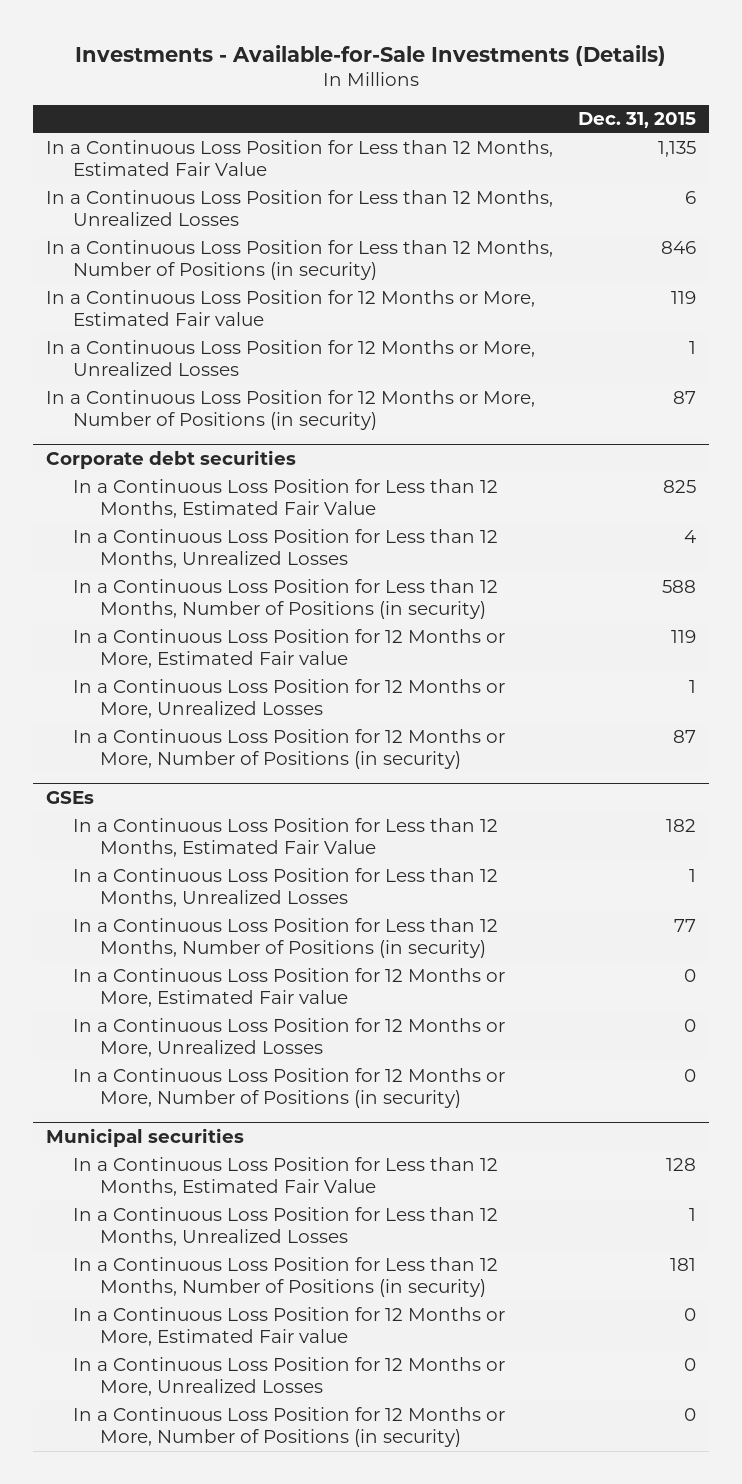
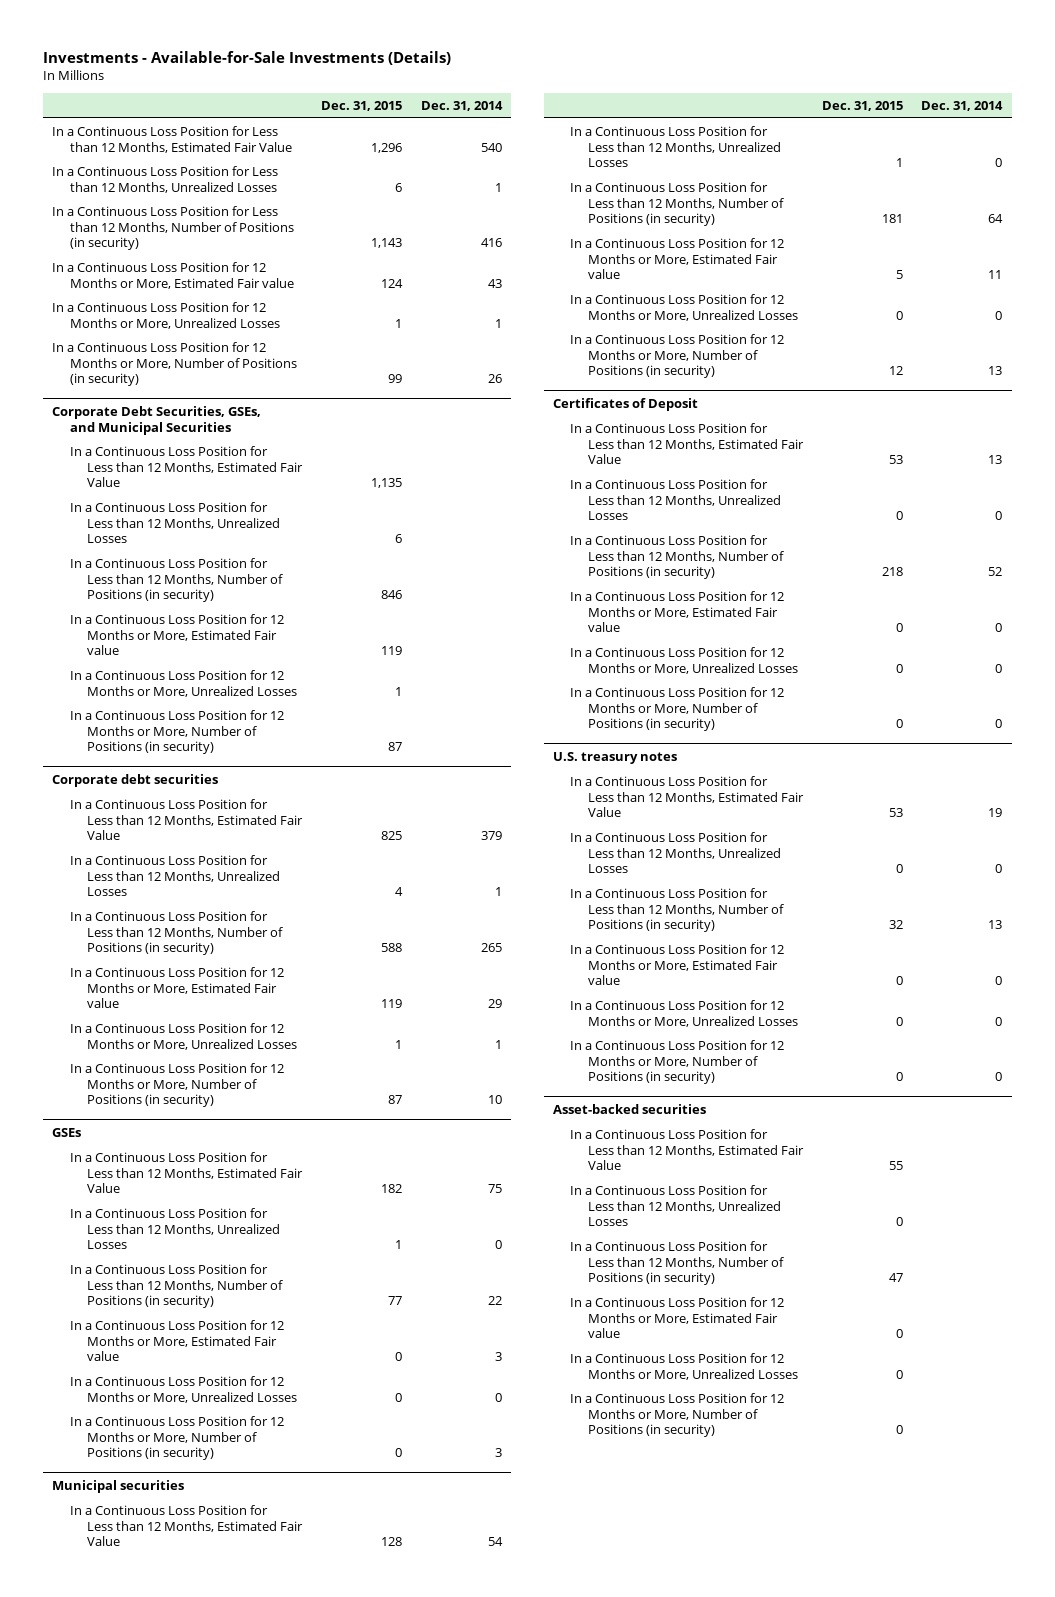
none -> [420,101,503,112] Dec. 31, 2014
none -> [52,125,292,153] In a Continuous Loss Position for Less than 12 Months, Estimated Fair Value
none -> [52,165,279,193] In a Continuous Loss Position for Less than 12 Months, Unrealized Losses
none -> [52,205,294,251] In a Continuous Loss Position for Less than 12 Months, Number of Positions (in security)
none -> [52,261,294,289] In a Continuous Loss Position for 12 Months or More, Estimated Fair value
none -> [52,301,280,329] In a Continuous Loss Position for 12 Months or More, Unrealized Losses
none -> [52,341,297,387] In a Continuous Loss Position for 12 Months or More, Number of Positions (in security)
none -> [52,405,262,435] Corporate Debt Securities, GSEs, and Municipal Securities
none -> [570,237,785,280] In a Continuous Loss Position for 12 Months or More, Estimated Fair value
none -> [570,293,798,321] In a Continuous Loss Position for 12 Months or More, Unrealized Losses
none -> [570,333,785,379] In a Continuous Loss Position for 12 Months or More, Number of Positions (in security)
none -> [552,397,698,411] Certificates of Deposit
none -> [570,422,804,465] In a Continuous Loss Position for Less than 12 Months, Estimated Fair Value
none -> [570,478,781,521] In a Continuous Loss Position for Less than 12 Months, Unrealized Losses
none -> [570,534,784,580] In a Continuous Loss Position for Less than 12 Months, Number of Positions (in security)
none -> [552,751,677,764] U.S. treasury notes
none -> [570,775,804,818] In a Continuous Loss Position for Less than 12 Months, Estimated Fair Value
none -> [570,831,781,874] In a Continuous Loss Position for Less than 12 Months, Unrealized Losses
none -> [570,887,784,933] In a Continuous Loss Position for Less than 12 Months, Number of Positions (in security)
none -> [570,943,785,986] In a Continuous Loss Position for 12 Months or More, Estimated Fair value
none -> [570,999,798,1027] In a Continuous Loss Position for 12 Months or More, Unrealized Losses
none -> [570,1039,785,1085] In a Continuous Loss Position for 12 Months or More, Number of Positions (in security)
none -> [552,1103,706,1114] Asset-backed securities
none -> [570,1128,804,1171] In a Continuous Loss Position for Less than 12 Months, Estimated Fair Value
none -> [570,1184,781,1227] In a Continuous Loss Position for Less than 12 Months, Unrealized Losses
none -> [570,1240,784,1286] In a Continuous Loss Position for Less than 12 Months, Number of Positions (in security)
none -> [570,1296,785,1339] In a Continuous Loss Position for 12 Months or More, Estimated Fair value
none -> [570,1352,798,1380] In a Continuous Loss Position for 12 Months or More, Unrealized Losses
none -> [570,1392,785,1438] In a Continuous Loss Position for 12 Months or More, Number of Positions (in security)

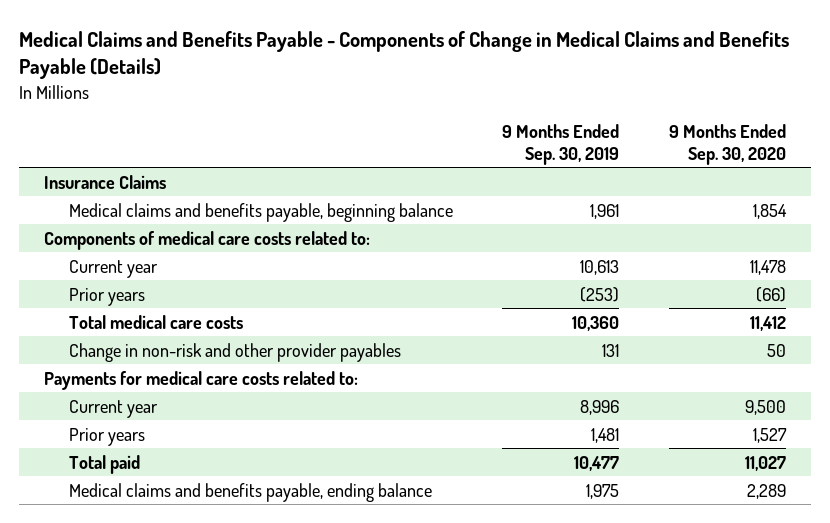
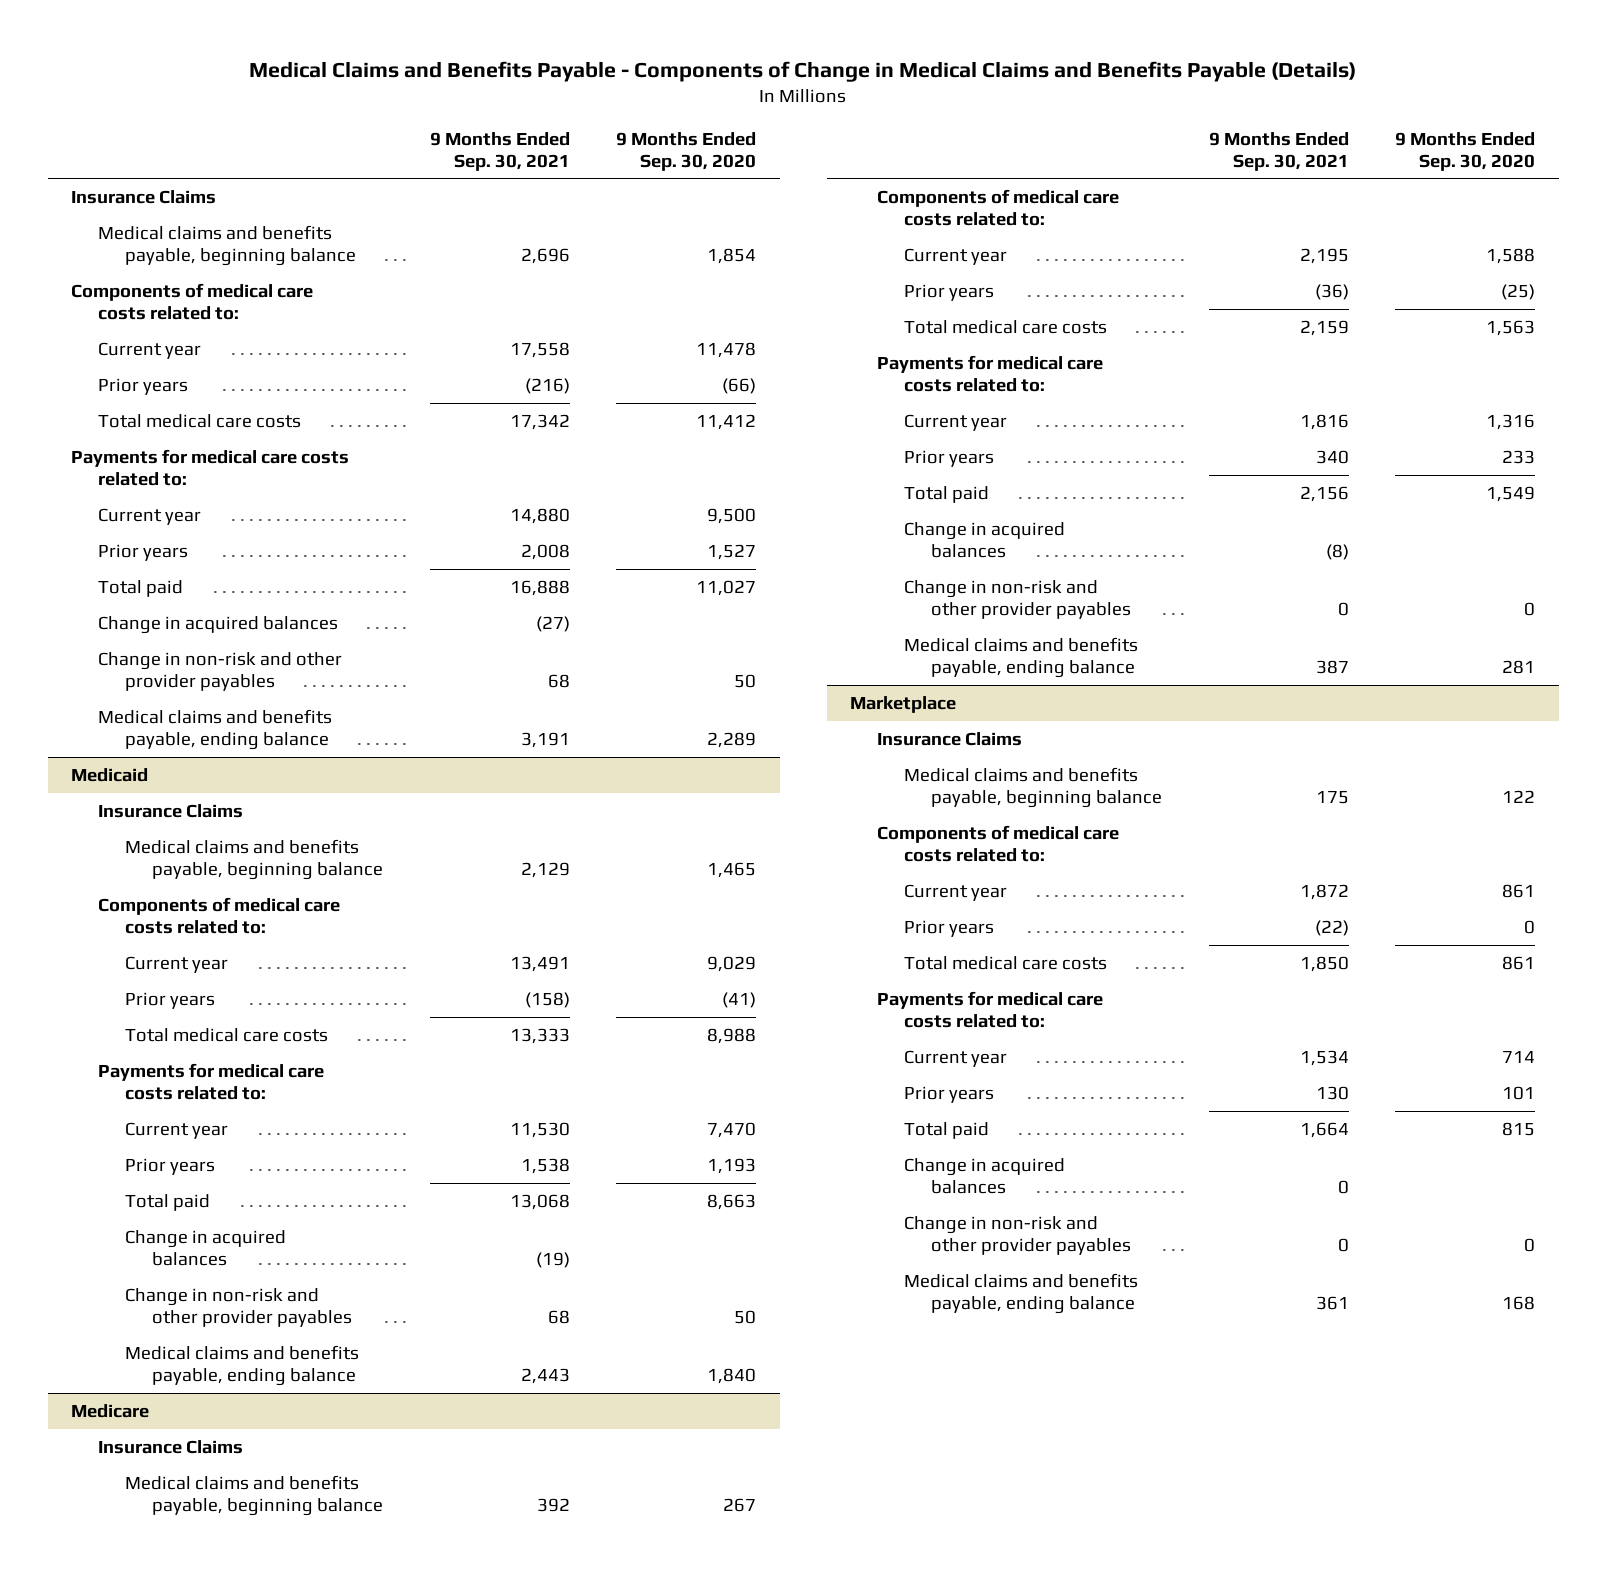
[502,123,620,165] 9 Months Ended Sep. 30, 2019 -> none
none -> [429,131,570,171] 9 Months Ended Sep. 30, 2021
none -> [98,615,339,634] Change in acquired balances
[68,342,401,362] Change in non-risk and other provider payables -> [98,651,343,692] Change in non-risk and other provider payables
none -> [70,767,148,782] Medicaid
none -> [98,803,244,818] Insurance Claims
none -> [125,838,384,881] Medical claims and benefits payable, beginning balance
none -> [98,896,341,935] Components of medical care costs related to:
none -> [125,955,229,973] Current year
none -> [125,991,216,1009] Prior years
none -> [125,1027,329,1042] Total medical care costs
none -> [98,1062,325,1101] Payments for medical care costs related to:
none -> [125,1121,229,1139] Current year
none -> [125,1157,216,1175] Prior years
none -> [125,1193,211,1211] Total paid
none -> [125,1229,287,1267] Change in acquired balances
none -> [125,1287,353,1328] Change in non-risk and other provider payables
none -> [125,1344,360,1387] Medical claims and benefits payable, ending balance
none -> [70,1403,149,1418] Medicare
none -> [98,1439,244,1454] Insurance Claims
none -> [125,1474,384,1517] Medical claims and benefits payable, beginning balance
none -> [876,188,1119,227] Components of medical care costs related to:
none -> [904,247,1008,265] Current year
none -> [904,283,995,301] Prior years
none -> [904,319,1108,334] Total medical care costs
none -> [876,354,1103,393] Payments for medical care costs related to:
none -> [904,413,1008,431] Current year
none -> [904,449,995,467] Prior years
none -> [904,485,990,503] Total paid
none -> [904,521,1066,559] Change in acquired balances
none -> [904,579,1132,620] Change in non-risk and other provider payables
none -> [904,636,1139,679] Medical claims and benefits payable, ending balance
none -> [849,695,956,713] Marketplace
none -> [876,731,1022,746] Insurance Claims
none -> [904,766,1163,809] Medical claims and benefits payable, beginning balance
none -> [876,824,1119,863] Components of medical care costs related to:
none -> [904,883,1008,901] Current year
none -> [904,919,995,937] Prior years
none -> [904,955,1108,970] Total medical care costs
none -> [876,990,1103,1029] Payments for medical care costs related to:
none -> [904,1049,1008,1067] Current year
none -> [904,1085,995,1103] Prior years
none -> [904,1121,990,1139] Total paid
none -> [904,1157,1066,1195] Change in acquired balances
none -> [904,1215,1132,1256] Change in non-risk and other provider payables
none -> [904,1272,1139,1315] Medical claims and benefits payable, ending balance

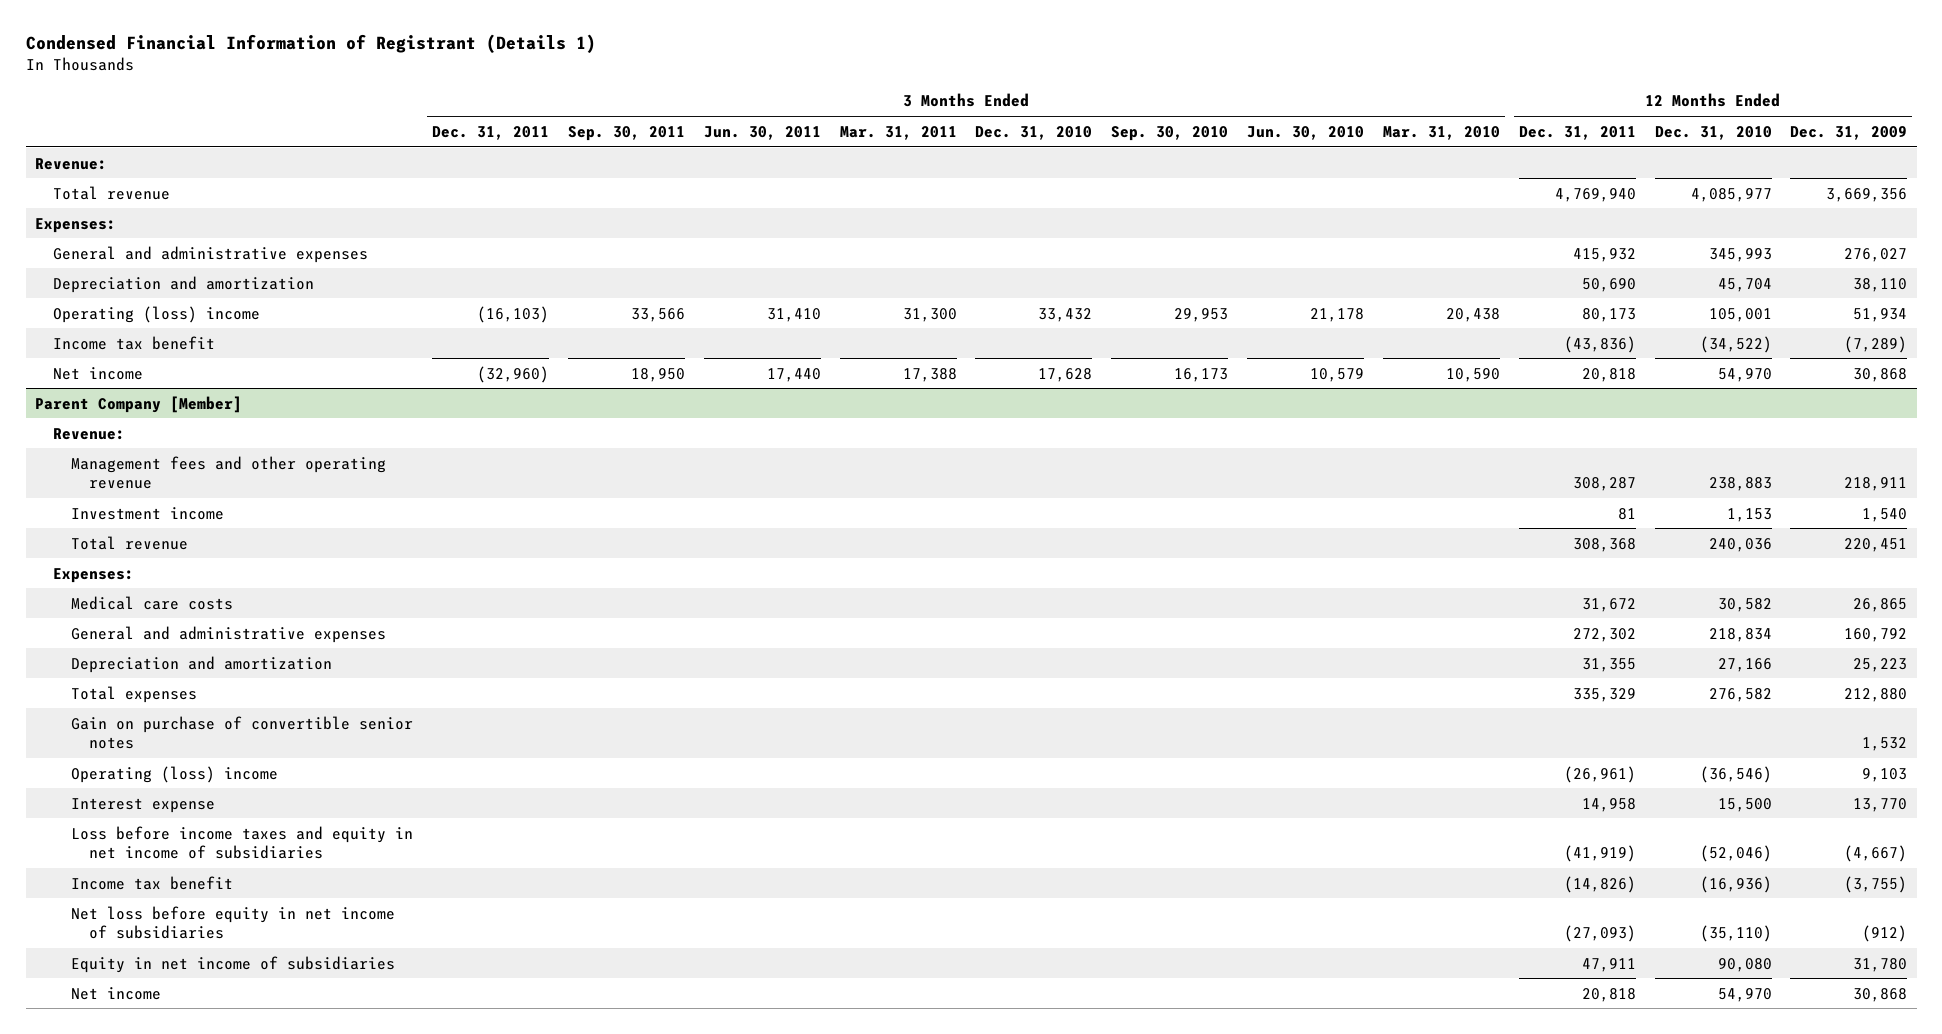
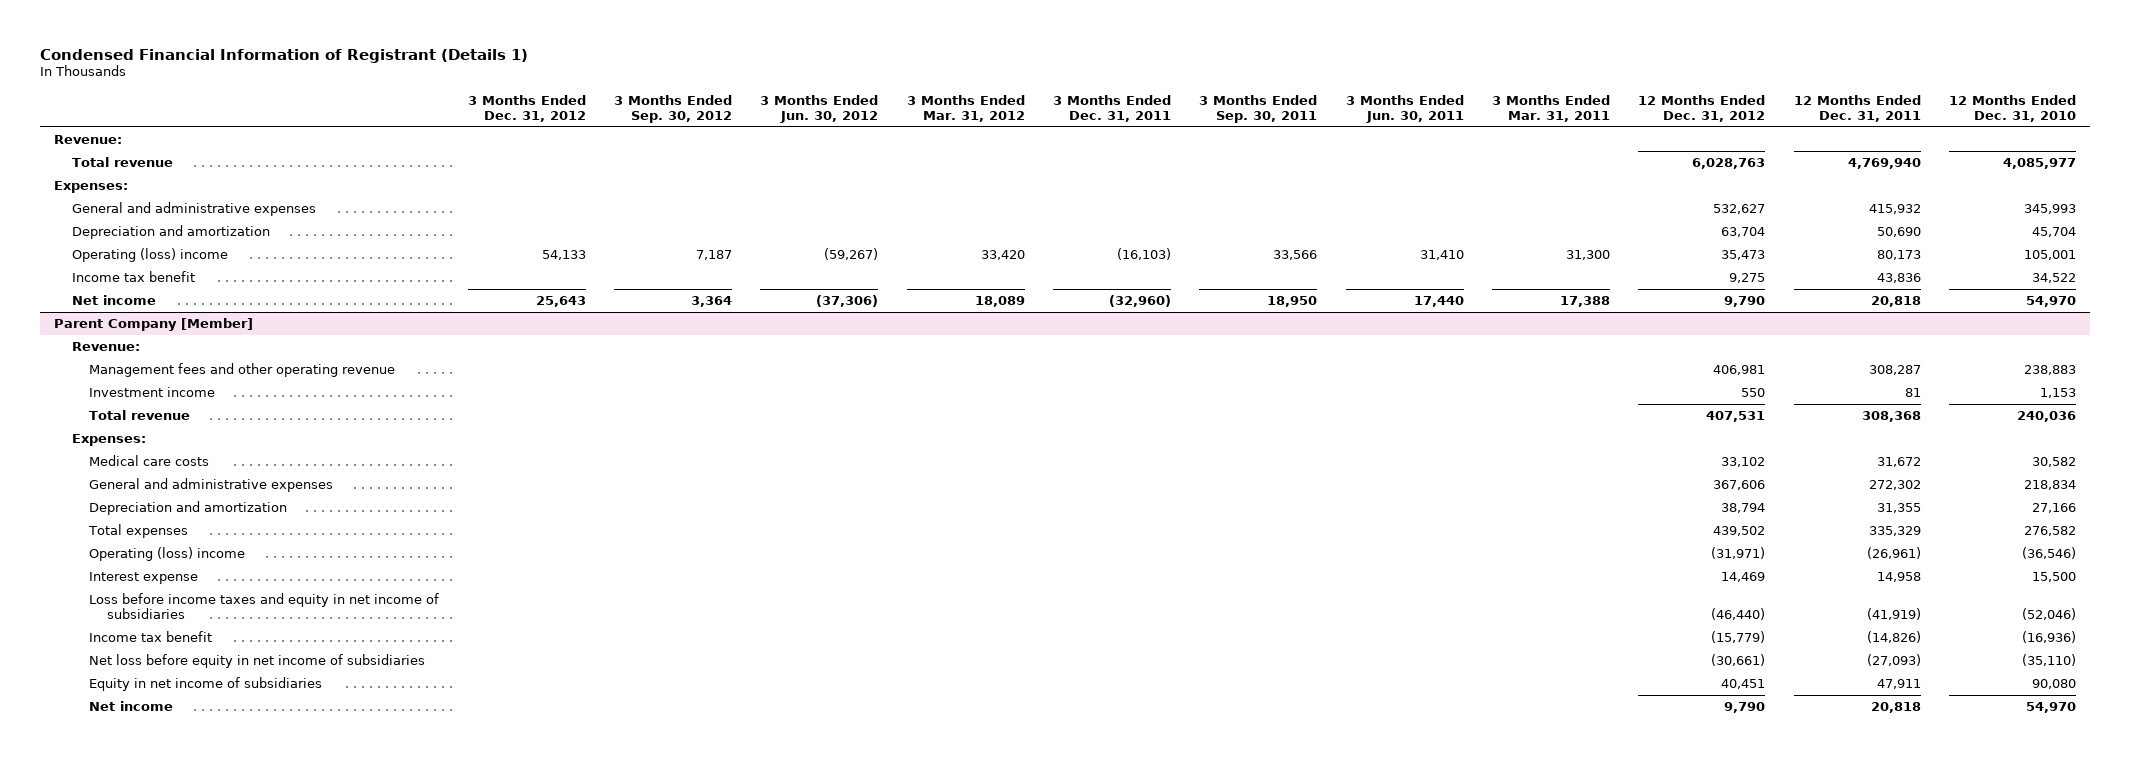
[975,125,1093,140] Dec. 31, 2010 -> none
[1111,125,1229,141] Sep. 30, 2010 -> none
[1247,125,1365,140] Jun. 30, 2010 -> none
[1382,125,1500,140] Mar. 31, 2010 -> none
[1790,125,1908,140] Dec. 31, 2009 -> none
none -> [467,94,586,122] 3 Months Ended Dec. 31, 2012
none -> [613,94,732,123] 3 Months Ended Sep. 30, 2012
none -> [760,94,879,123] 3 Months Ended Jun. 30, 2012
none -> [906,94,1025,122] 3 Months Ended Mar. 31, 2012
none -> [1638,94,1766,122] 12 Months Ended Dec. 31, 2012
[1563,335,1636,353] (43,836) -> [1876,272,1921,283] 43,836
[1699,335,1772,353] (34,522) -> [2032,272,2077,283] 34,522
[71,715,414,749] Gain on purchase of convertible senior notes -> none

